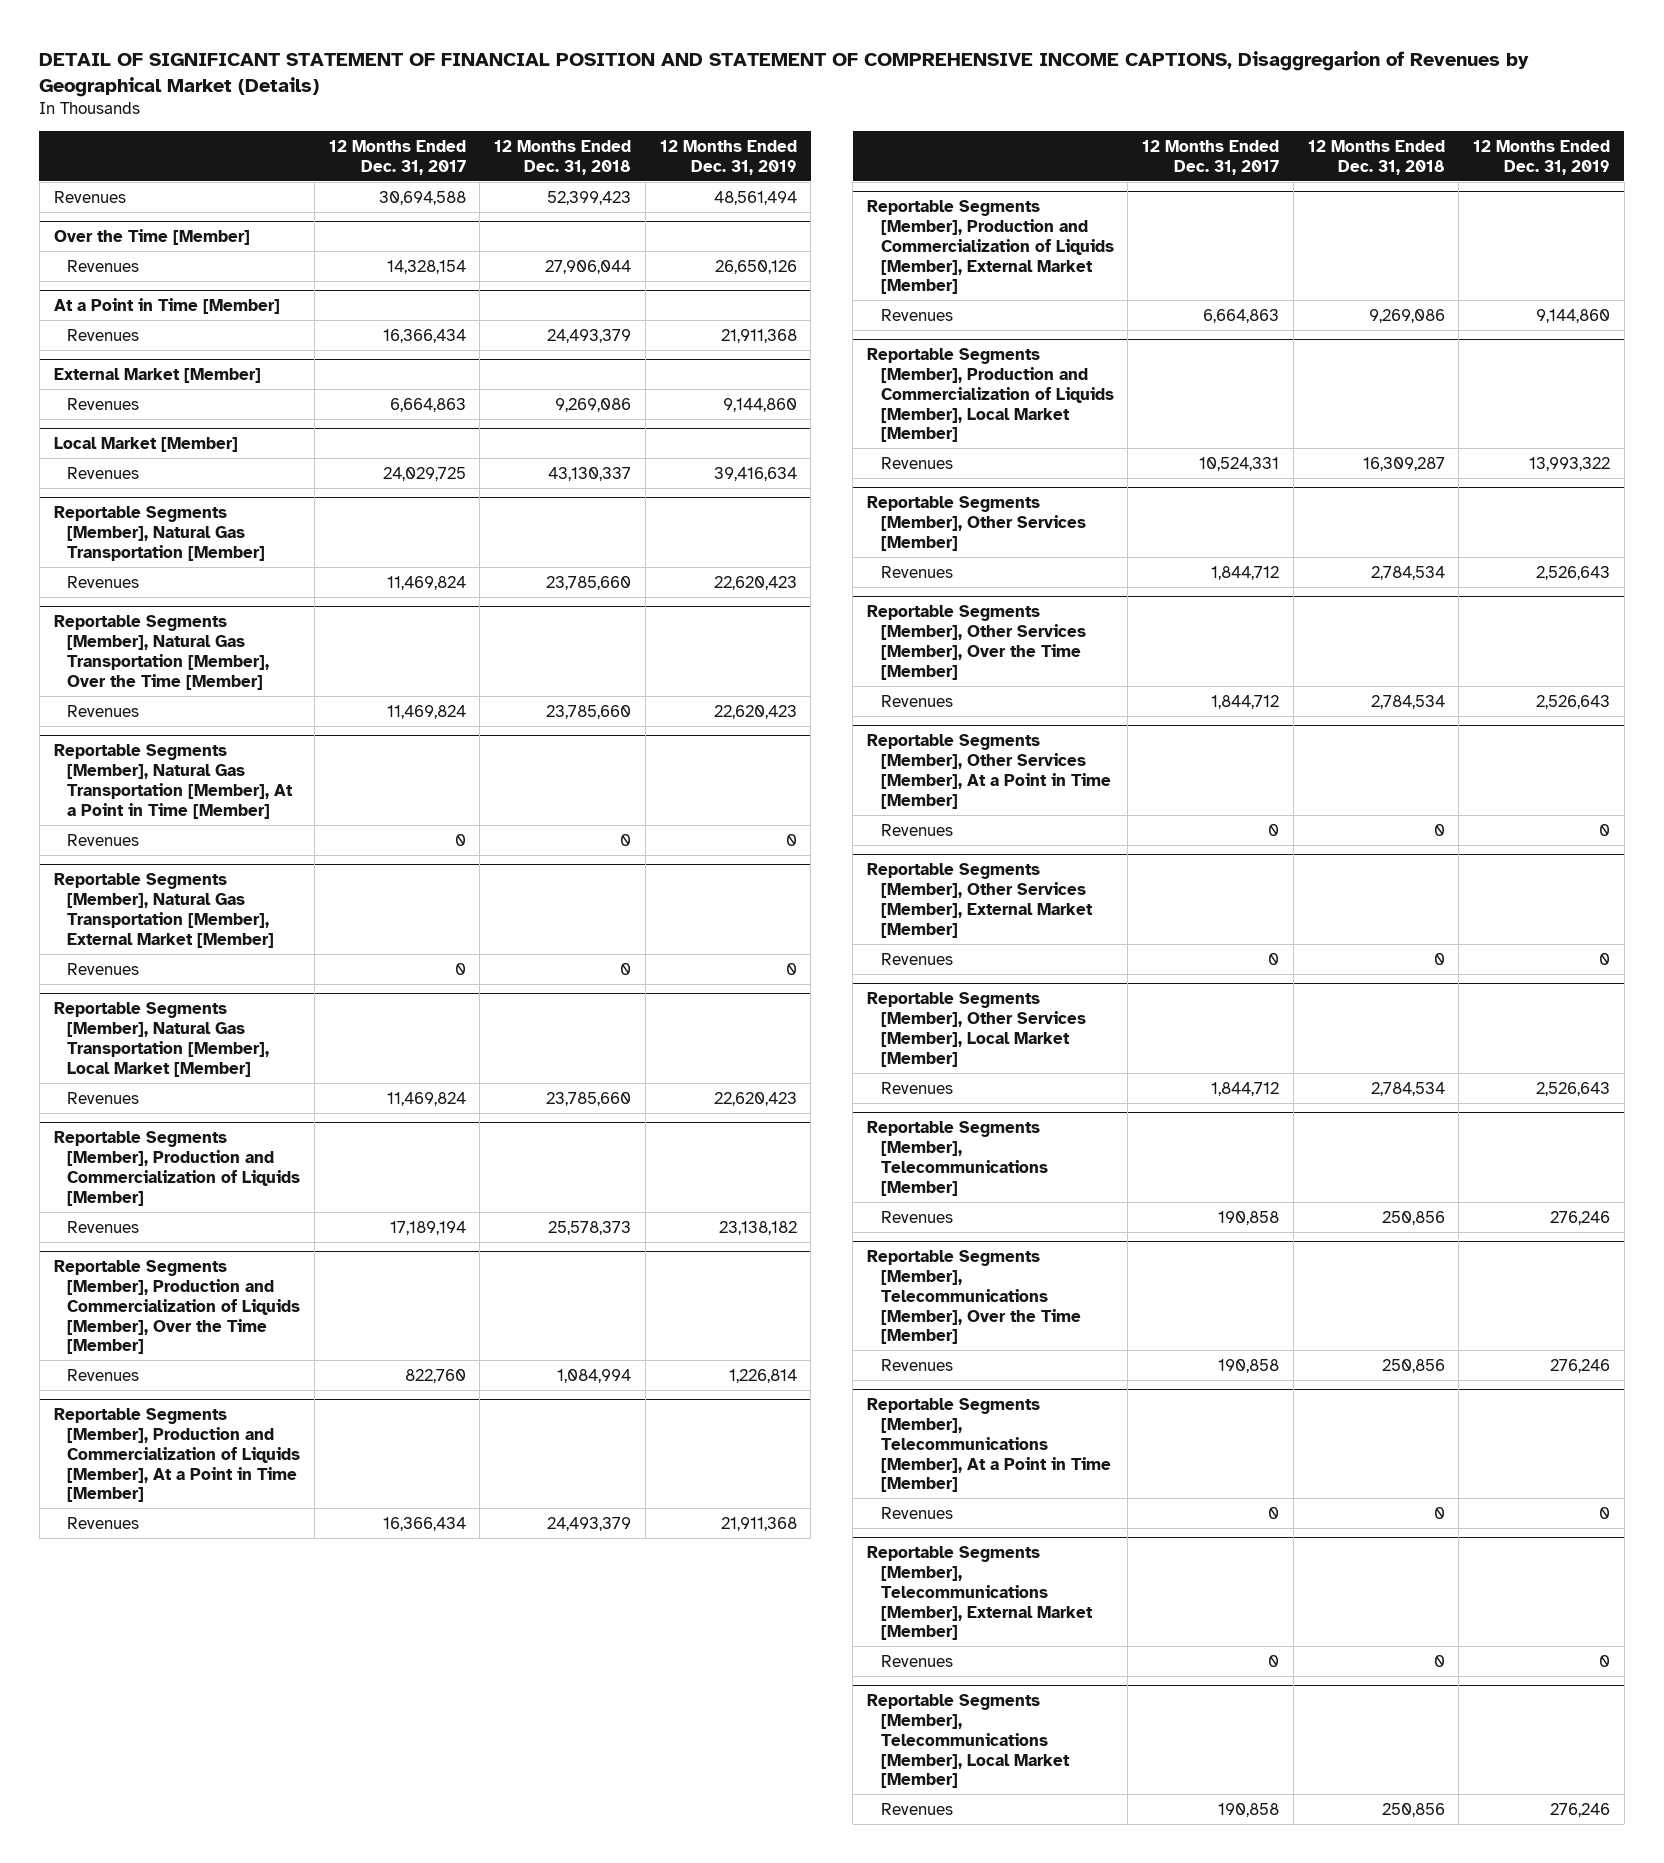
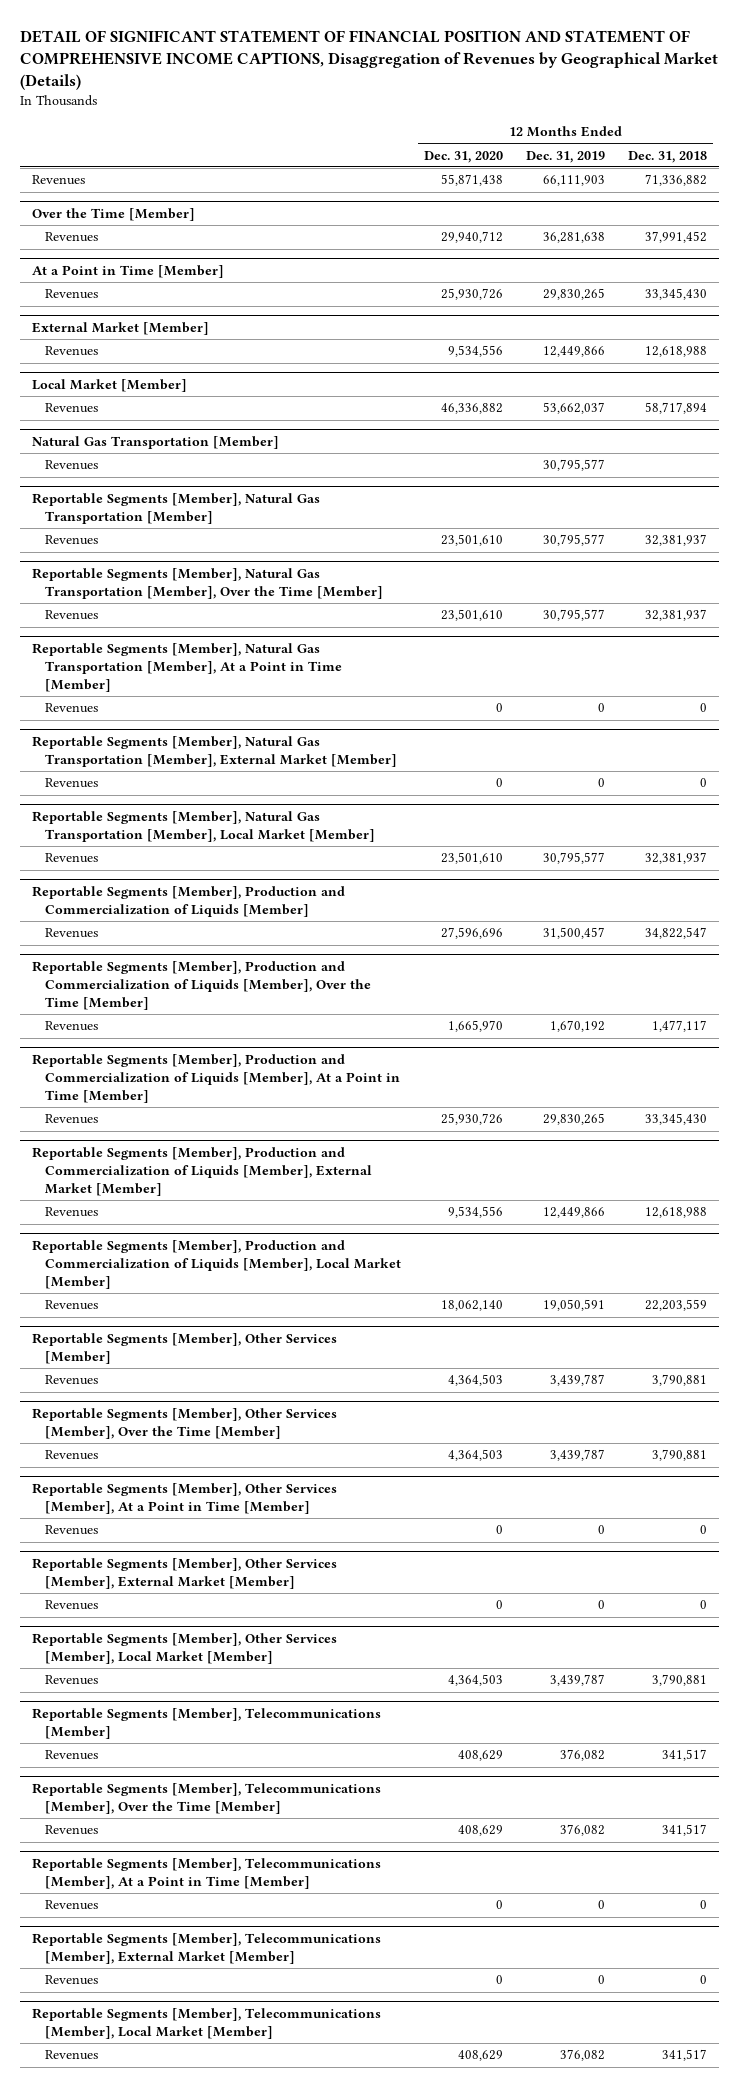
[39,50,1530,97] DETAIL OF SIGNIFICANT STATEMENT OF FINANCIAL POSITION AND STATEMENT OF COMPREHENSIVE INCOME CAPTIONS, Disaggregarion of Revenues by Geographical Market (Details) -> [20,30,719,91] DETAIL OF SIGNIFICANT STATEMENT OF FINANCIAL POSITION AND STATEMENT OF COMPREHENSIVE INCOME CAPTIONS, Disaggregation of Revenues by Geographical Market (Details)
[328,139,466,175] 12 Months Ended Dec. 31, 2017 -> none
none -> [424,150,504,163] Dec. 31, 2020
[547,190,632,205] 52,399,423 -> [645,174,708,187] 71,336,882
[713,190,797,205] 48,561,494 -> [543,175,606,187] 66,111,903
[545,259,632,274] 27,906,044 -> [645,231,708,244] 37,991,452
[714,259,797,274] 26,650,126 -> [543,232,606,244] 36,281,638
[547,328,632,343] 24,493,379 -> [645,288,708,301] 33,345,430
[720,328,797,343] 21,911,368 -> [543,288,606,301] 29,830,265
[555,397,632,412] 9,269,086 -> [645,346,708,358] 12,618,988
[722,397,797,412] 9,144,860 -> [543,346,606,358] 12,449,866
[548,466,632,481] 43,130,337 -> [645,402,708,415] 58,717,894
[713,466,797,481] 39,416,634 -> [543,402,606,415] 53,662,037
none -> [31,435,279,449] Natural Gas Transportation [Member]
none -> [44,460,98,471] Revenues
[546,575,632,590] 23,785,660 -> [645,534,708,547] 32,381,937
[713,575,797,590] 22,620,423 -> [543,534,606,547] 30,795,577
[546,704,632,719] 23,785,660 -> [645,609,708,622] 32,381,937
[713,704,797,719] 22,620,423 -> [543,609,606,622] 30,795,577
[546,1091,632,1106] 23,785,660 -> [645,852,708,865] 32,381,937
[713,1091,797,1106] 22,620,423 -> [543,852,606,865] 30,795,577
[548,1220,632,1235] 25,578,373 -> [645,927,708,940] 34,822,547
[718,1220,797,1235] 23,138,182 -> [543,927,606,940] 31,500,457
[557,1368,632,1383] 1,084,994 -> [652,1020,708,1033] 1,477,117
[728,1368,797,1383] 1,226,814 -> [550,1020,606,1033] 1,670,192
[547,1516,632,1531] 24,493,379 -> [645,1113,708,1126] 33,345,430
[720,1516,797,1531] 21,911,368 -> [543,1113,606,1126] 29,830,265
[1368,308,1445,323] 9,269,086 -> [645,1207,708,1219] 12,618,988
[1535,308,1610,323] 9,144,860 -> [543,1207,606,1219] 12,449,866
[1362,456,1445,471] 16,309,287 -> [645,1299,708,1312] 22,203,559
[1528,456,1610,471] 13,993,322 -> [543,1299,606,1312] 19,050,591
[1370,565,1445,580] 2,784,534 -> [652,1374,708,1387] 3,790,881
[1535,565,1610,580] 2,526,643 -> [550,1374,606,1387] 3,439,787
[1370,694,1445,709] 2,784,534 -> [652,1449,708,1462] 3,790,881
[1535,694,1610,709] 2,526,643 -> [550,1449,606,1462] 3,439,787
[1370,1081,1445,1096] 2,784,534 -> [652,1674,708,1687] 3,790,881
[1535,1081,1610,1096] 2,526,643 -> [550,1674,606,1687] 3,439,787
[1381,1210,1445,1225] 250,856 -> [662,1749,708,1762] 341,517
[1549,1210,1610,1225] 276,246 -> [560,1749,606,1762] 376,082
[1381,1358,1445,1373] 250,856 -> [662,1824,708,1837] 341,517
[1549,1358,1610,1373] 276,246 -> [560,1824,606,1837] 376,082
[1381,1802,1445,1817] 250,856 -> [662,2049,708,2062] 341,517
[1549,1802,1610,1817] 276,246 -> [560,2049,606,2062] 376,082

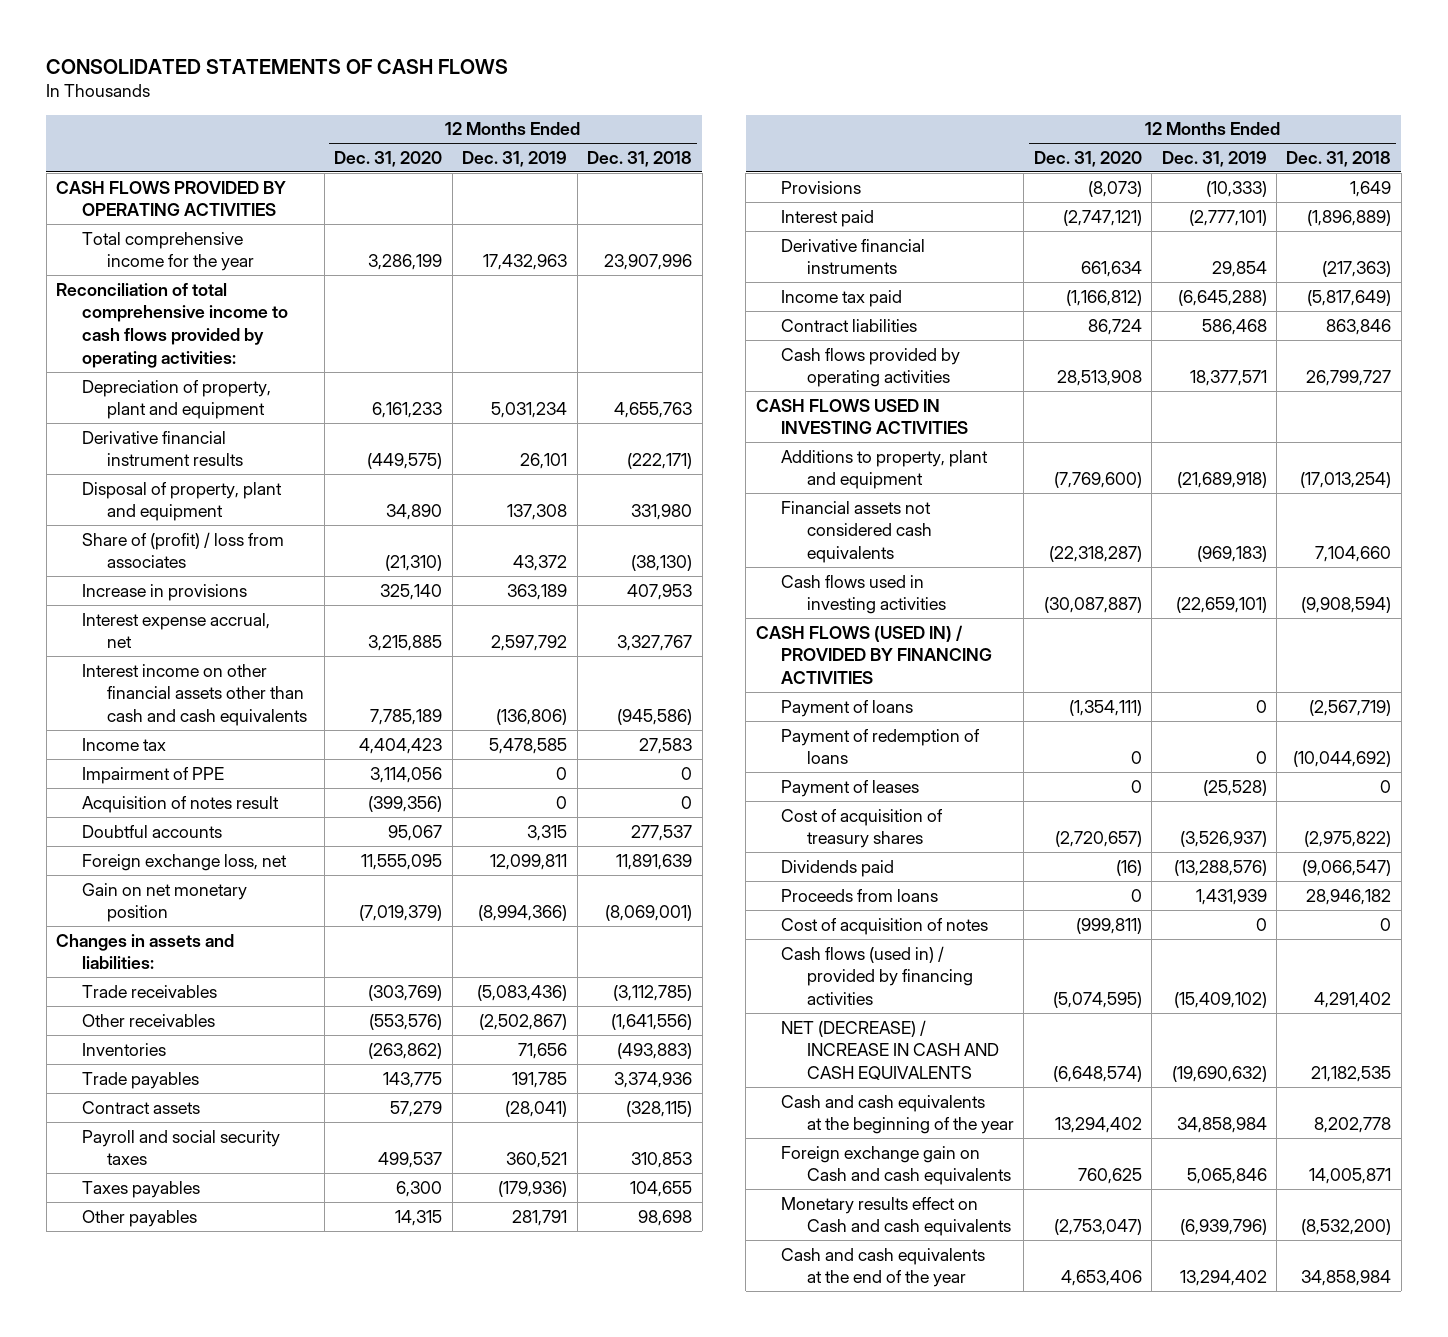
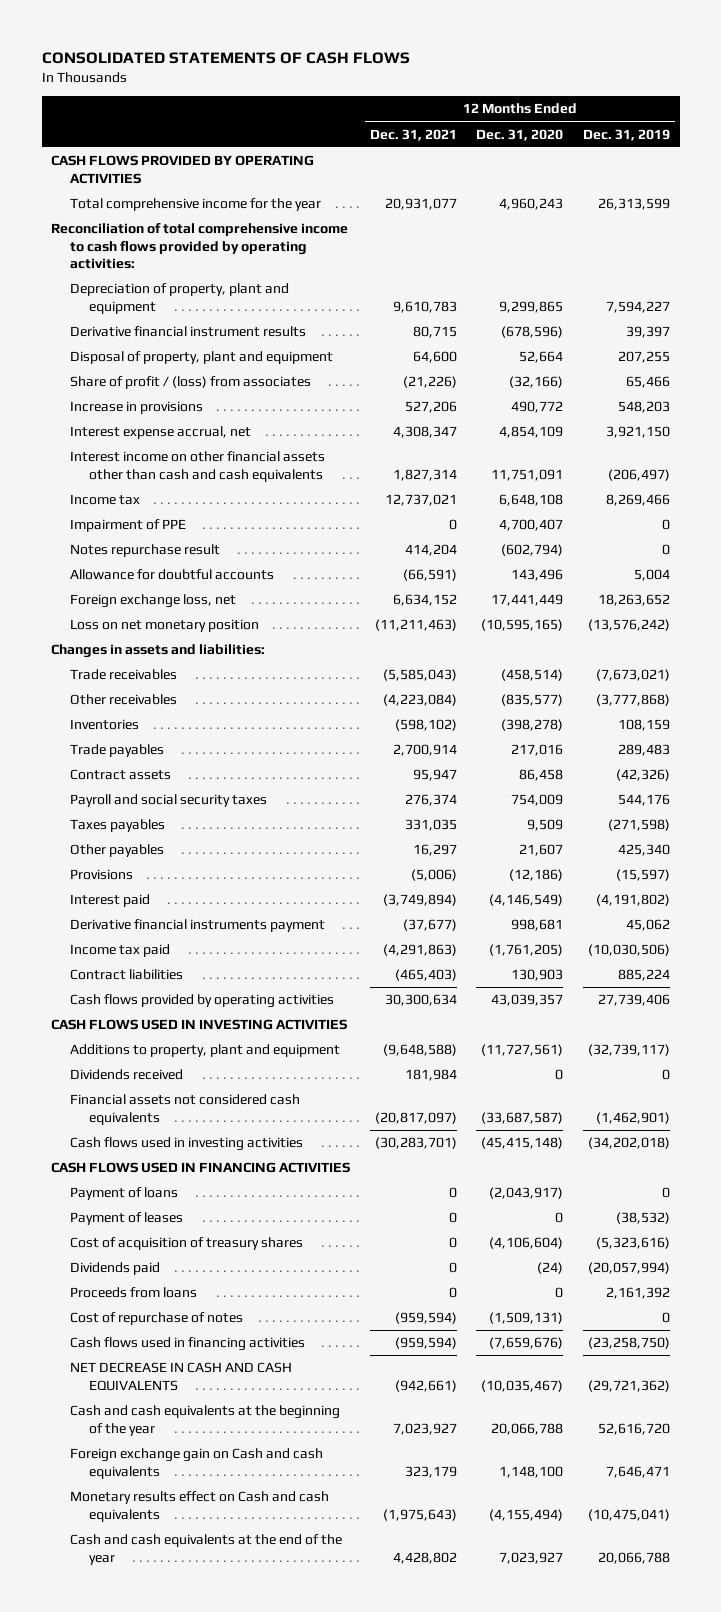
[587,150,693,167] Dec. 31, 2018 -> none
none -> [369,128,457,141] Dec. 31, 2021
[368,254,443,271] 3,286,199 -> [499,198,564,211] 4,960,243
[483,254,568,271] 17,432,963 -> [597,198,670,211] 26,313,599
[372,402,443,419] 6,161,233 -> [499,300,564,313] 9,299,865
[491,402,568,419] 5,031,234 -> [605,300,670,313] 7,594,227
[367,453,443,470] (449,575) -> [501,326,564,339] (678,596)
[520,453,568,470] 26,101 -> [625,326,670,339] 39,397
[386,504,443,521] 34,890 -> [519,351,564,364] 52,664
[507,504,568,521] 137,308 -> [617,351,670,364] 207,255
[81,531,284,569] Share of (profit) / loss from associates -> [69,376,311,390] Share of profit / (loss) from associates
[385,555,443,572] (21,310) -> [509,376,564,389] (32,166)
[513,555,568,572] 43,372 -> [625,376,670,389] 65,466
[380,583,443,600] 325,140 -> [511,401,564,414] 490,772
[507,583,568,600] 363,189 -> [617,401,670,414] 548,203
[368,635,443,652] 3,215,885 -> [499,426,564,439] 4,854,109
[491,635,568,652] 2,597,792 -> [605,426,670,439] 3,921,150
[370,708,443,725] 7,785,189 -> [491,468,564,481] 11,751,091
[496,708,568,725] (136,806) -> [607,468,670,481] (206,497)
[359,737,443,754] 4,404,423 -> [499,494,564,507] 6,648,108
[489,737,568,754] 5,478,585 -> [605,494,670,507] 8,269,466
[370,766,443,783] 3,114,056 -> [499,519,564,532] 4,700,407
[81,795,279,813] Acquisition of notes result -> [69,544,220,558] Notes repurchase result
[368,795,443,812] (399,356) -> [501,544,564,557] (602,794)
[81,824,222,838] Doubtful accounts -> [69,569,274,581] Allowance for doubtful accounts
[388,824,443,841] 95,067 -> [511,569,564,582] 143,496
[527,824,568,841] 3,315 -> [633,569,670,582] 5,004
[361,853,443,870] 11,555,095 -> [491,594,564,607] 17,441,449
[490,853,568,870] 12,099,811 -> [597,594,670,607] 18,263,652
[81,882,247,923] Gain on net monetary position -> [69,619,259,633] Loss on net monetary position
[359,905,443,922] (7,019,379) -> [481,619,564,632] (10,595,165)
[478,905,568,922] (8,994,366) -> [587,619,670,632] (13,576,242)
[368,984,443,1001] (303,769) -> [501,669,564,682] (458,514)
[477,984,568,1001] (5,083,436) -> [595,669,670,682] (7,673,021)
[369,1013,443,1030] (553,576) -> [501,694,564,707] (835,577)
[479,1013,568,1030] (2,502,867) -> [595,694,670,707] (3,777,868)
[368,1042,443,1059] (263,862) -> [501,719,564,732] (398,278)
[518,1042,568,1059] 71,656 -> [617,719,670,732] 108,159
[383,1071,443,1088] 143,775 -> [511,744,564,757] 217,016
[512,1071,568,1088] 191,785 -> [617,744,670,757] 289,483
[390,1100,443,1117] 57,279 -> [519,769,564,782] 86,458
[505,1100,568,1117] (28,041) -> [615,769,670,782] (42,326)
[378,1152,443,1169] 499,537 -> [511,794,564,807] 754,009
[506,1152,568,1169] 360,521 -> [617,794,670,807] 544,176
[396,1180,443,1197] 6,300 -> [527,819,564,832] 9,509
[498,1180,568,1197] (179,936) -> [607,819,670,832] (271,598)
[395,1209,443,1226] 14,315 -> [519,844,564,857] 21,607
[512,1209,568,1226] 281,791 -> [617,844,670,857] 425,340
[1087,180,1142,197] (8,073) -> [509,869,564,882] (12,186)
[1205,180,1267,197] (10,333) -> [615,869,670,882] (15,597)
[1062,209,1142,226] (2,747,121) -> [489,894,564,907] (4,146,549)
[1188,209,1267,226] (2,777,101) -> [595,894,670,907] (4,191,802)
[781,238,926,275] Derivative financial instruments -> [69,919,325,933] Derivative financial instruments payment
[1080,261,1142,278] 661,634 -> [511,919,564,932] 998,681
[1211,261,1267,278] 29,854 -> [625,919,670,932] 45,062
[1065,289,1142,306] (1,166,812) -> [489,944,564,957] (1,761,205)
[1177,289,1267,306] (6,645,288) -> [587,944,670,957] (10,030,506)
[1087,318,1142,335] 86,724 -> [511,969,564,982] 130,903
[1201,318,1267,335] 586,468 -> [617,969,670,982] 885,224
[1056,370,1142,387] 28,513,908 -> [491,994,564,1007] 43,039,357
[1189,370,1267,387] 18,377,571 -> [597,994,670,1007] 27,739,406
[781,728,981,765] Payment of redemption of loans -> none
[1053,472,1142,489] (7,769,600) -> [481,1044,564,1057] (11,727,561)
[1176,472,1267,489] (21,689,918) -> [587,1044,670,1057] (32,739,117)
none -> [69,1069,183,1081] Dividends received
[1048,545,1142,562] (22,318,287) -> [481,1111,564,1124] (33,687,587)
[1196,545,1267,562] (969,183) -> [595,1111,670,1124] (1,462,901)
[1043,597,1142,614] (30,087,887) -> [481,1137,564,1150] (45,415,148)
[1175,597,1267,614] (22,659,101) -> [587,1137,670,1150] (34,202,018)
[755,624,993,684] CASH FLOWS (USED IN) / PROVIDED BY FINANCING ACTIVITIES -> [51,1162,351,1174] CASH FLOWS USED IN FINANCING ACTIVITIES
[1068,699,1142,716] (1,354,111) -> [489,1187,564,1200] (2,043,917)
[1202,779,1267,796] (25,528) -> [615,1212,670,1225] (38,532)
[1054,831,1142,848] (2,720,657) -> [489,1237,564,1250] (4,106,604)
[1179,831,1267,848] (3,526,937) -> [595,1237,670,1250] (5,323,616)
[1115,859,1142,876] (16) -> [537,1262,564,1275] (24)
[1173,859,1267,876] (13,288,576) -> [587,1262,670,1275] (20,057,994)
[1195,888,1267,905] 1,431,939 -> [605,1287,670,1300] 2,161,392
[781,917,989,935] Cost of acquisition of notes -> [69,1312,243,1326] Cost of repurchase of notes
[1075,917,1142,934] (999,811) -> [489,1312,564,1325] (1,509,131)
[781,945,973,1005] Cash flows (used in) / provided by financing activities -> [69,1337,305,1352] Cash flows used in financing activities
[1052,991,1142,1008] (5,074,595) -> [489,1337,564,1350] (7,659,676)
[1173,991,1267,1008] (15,409,102) -> [587,1337,670,1350] (23,258,750)
[781,1019,999,1080] NET (DECREASE) / INCREASE IN CASH AND CASH EQUIVALENTS -> [69,1362,292,1391] NET DECREASE IN CASH AND CASH EQUIVALENTS
[1052,1065,1142,1082] (6,648,574) -> [481,1379,564,1392] (10,035,467)
[1171,1065,1267,1082] (19,690,632) -> [587,1379,670,1392] (29,721,362)
[1054,1117,1142,1134] 13,294,402 -> [491,1422,564,1435] 20,066,788
[1176,1117,1267,1134] 34,858,984 -> [597,1422,670,1435] 52,616,720
[1077,1168,1142,1185] 760,625 -> [499,1465,564,1478] 1,148,100
[1186,1168,1267,1185] 5,065,846 -> [605,1465,670,1478] 7,646,471
[1053,1219,1142,1236] (2,753,047) -> [489,1508,564,1521] (4,155,494)
[1179,1219,1267,1236] (6,939,796) -> [587,1508,670,1521] (10,475,041)
[1060,1270,1142,1287] 4,653,406 -> [499,1551,564,1564] 7,023,927
[1179,1270,1267,1287] 13,294,402 -> [597,1551,670,1564] 20,066,788

